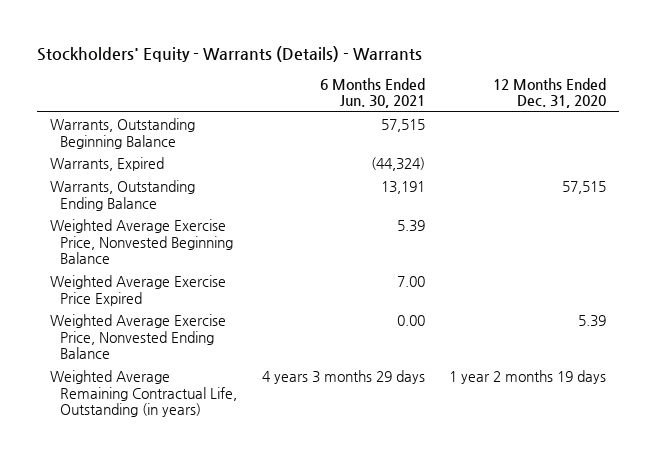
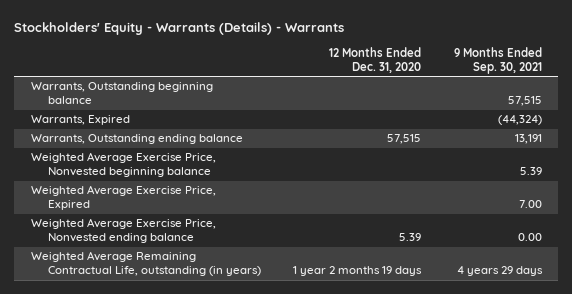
[319,77,425,109] 6 Months Ended Jun. 30, 2021 -> none
none -> [453,46,542,74] 9 Months Ended Sep. 30, 2021
[49,118,195,149] Warrants, Outstanding Beginning Balance -> [30,82,213,105] Warrants, Outstanding beginning balance
[49,180,195,211] Warrants, Outstanding Ending Balance -> [30,134,243,145] Warrants, Outstanding ending balance
[49,219,233,265] Weighted Average Exercise Price, Nonvested Beginning Balance -> [30,152,216,178] Weighted Average Exercise Price, Nonvested beginning balance
[49,275,226,306] Weighted Average Exercise Price Expired -> [30,185,216,211] Weighted Average Exercise Price, Expired
[49,314,226,360] Weighted Average Exercise Price, Nonvested Ending Balance -> [30,218,216,244] Weighted Average Exercise Price, Nonvested ending balance
[49,370,237,418] Weighted Average Remaining Contractual Life, Outstanding (in years) -> [30,251,261,277] Weighted Average Remaining Contractual Life, outstanding (in years)

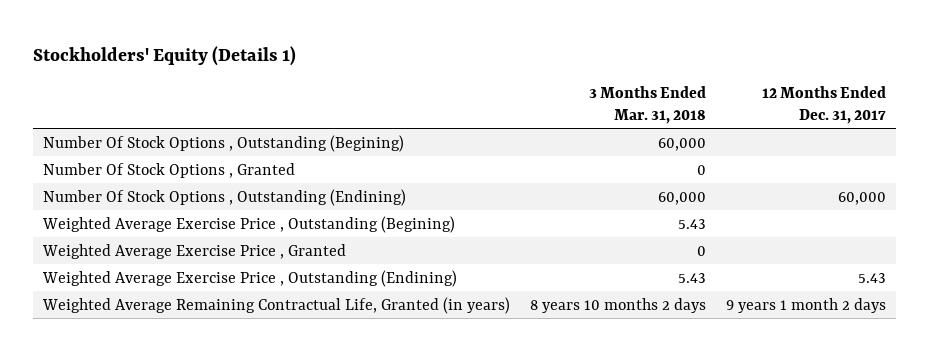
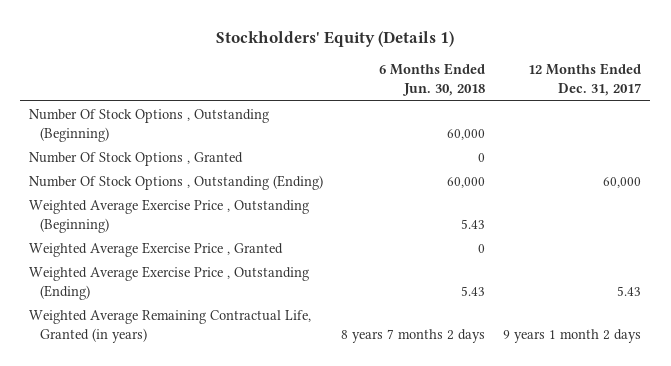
[589,86,707,124] 3 Months Ended Mar. 31, 2018 -> none
none -> [379,63,486,97] 6 Months Ended Jun. 30, 2018
[43,134,405,152] Number Of Stock Options , Outstanding (Begining) -> [29,108,270,142] Number Of Stock Options , Outstanding (Beginning)
[43,188,407,206] Number Of Stock Options , Outstanding (Endining) -> [29,174,324,190] Number Of Stock Options , Outstanding (Ending)
[42,215,456,233] Weighted Average Exercise Price , Outstanding (Begining) -> [29,198,310,233] Weighted Average Exercise Price , Outstanding (Beginning)
[42,269,458,287] Weighted Average Exercise Price , Outstanding (Endining) -> [29,265,310,300] Weighted Average Exercise Price , Outstanding (Ending)

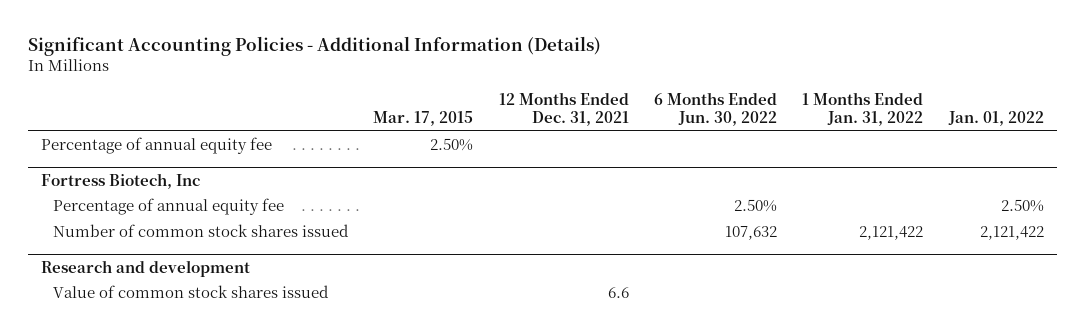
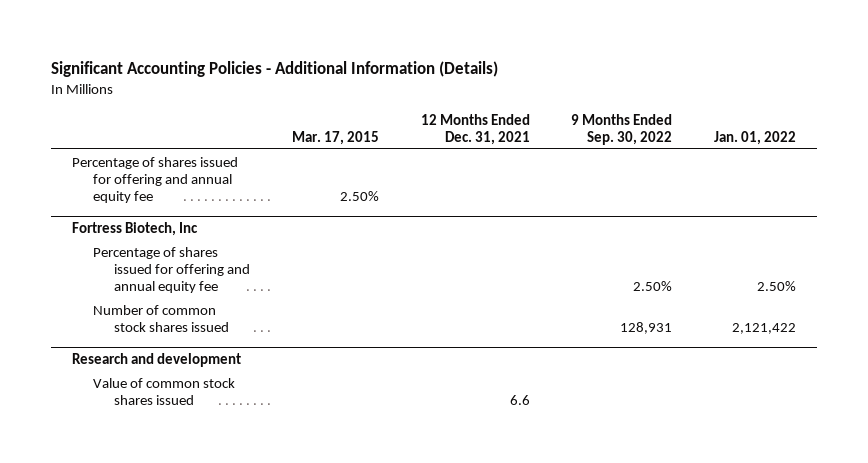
[654,91,778,127] 6 Months Ended Jun. 30, 2022 -> none
[802,91,924,127] 1 Months Ended Jan. 31, 2022 -> none
none -> [571,113,673,145] 9 Months Ended Sep. 30, 2022
[40,137,272,155] Percentage of annual equity fee -> [71,156,238,203] Percentage of shares issued for offering and annual equity fee
[52,198,284,216] Percentage of annual equity fee -> [93,246,251,293] Percentage of shares issued for offering and annual equity fee

